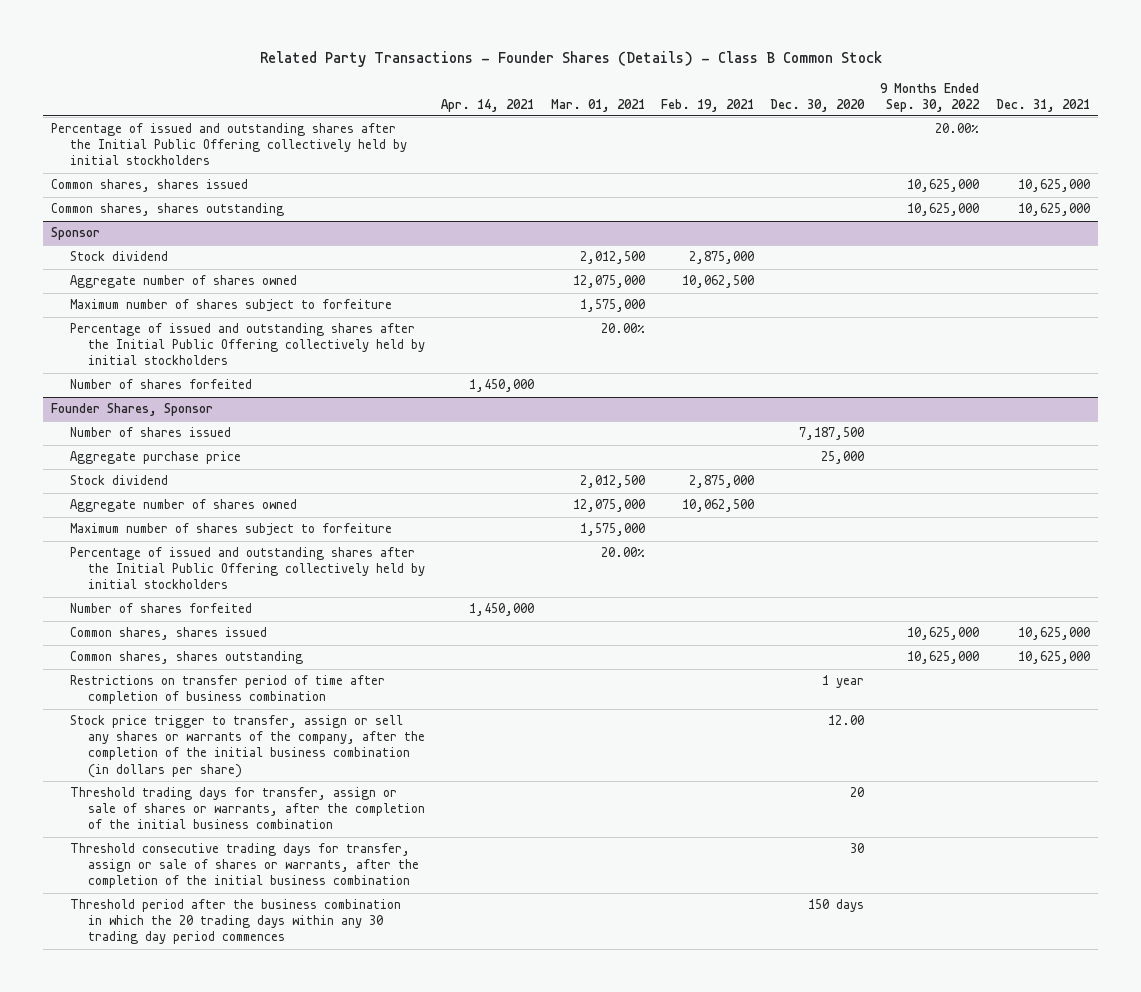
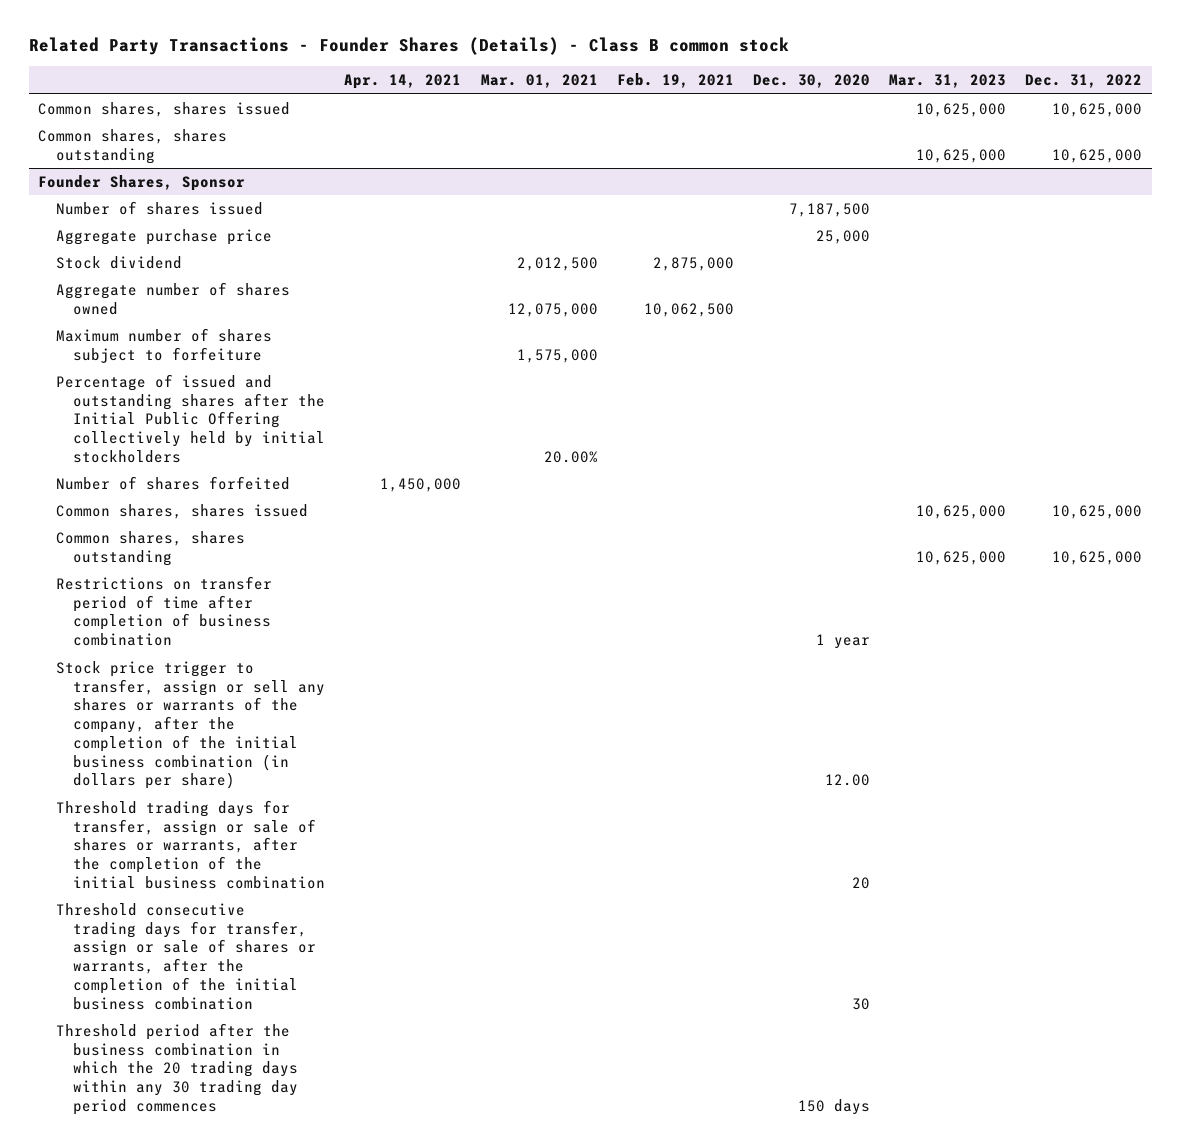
[259,51,882,68] Related Party Transactions - Founder Shares (Details) - Class B Common Stock -> [28,37,789,56] Related Party Transactions - Founder Shares (Details) - Class B common stock
[880,82,981,112] 9 Months Ended Sep. 30, 2022 -> none
[995,98,1090,112] Dec. 31, 2021 -> none
none -> [889,74,1007,89] Mar. 31, 2023
none -> [1025,74,1143,89] Dec. 31, 2022
[51,123,407,166] Percentage of issued and outstanding shares after the Initial Public Offering collectively held by initial stockholders -> none
[51,227,101,241] Sponsor -> none
[69,251,168,262] Stock dividend -> none
[69,275,297,289] Aggregate number of shares owned -> none
[69,299,392,313] Maximum number of shares subject to forfeiture -> none
[69,323,426,366] Percentage of issued and outstanding shares after the Initial Public Offering collectively held by initial stockholders -> none
[69,379,252,390] Number of shares forfeited -> none

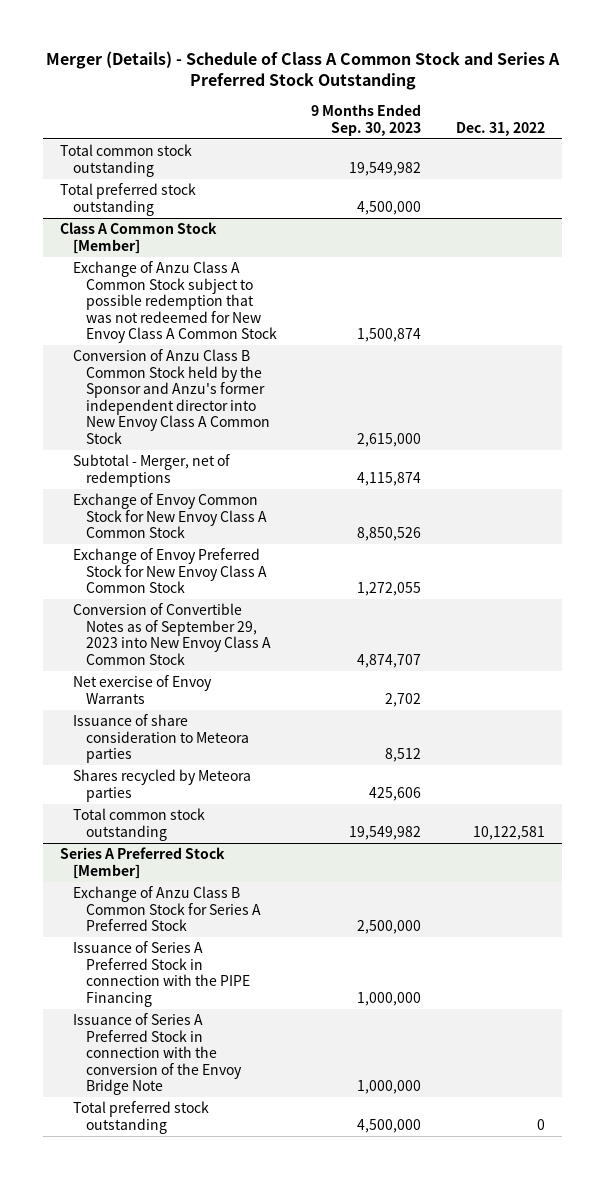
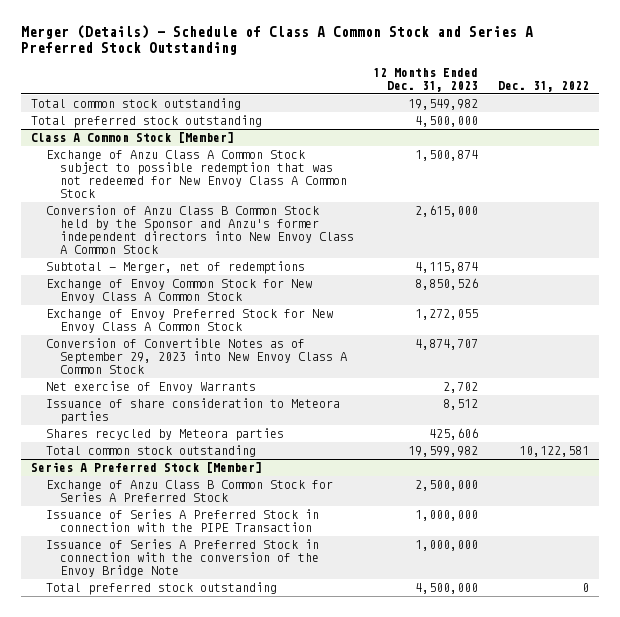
[311,104,422,136] 9 Months Ended Sep. 30, 2023 -> none
none -> [373,67,479,92] 12 Months Ended Dec. 31, 2023
[72,349,270,444] Conversion of Anzu Class B Common Stock held by the Sponsor and Anzu's former independent director into New Envoy Class A Common Stock -> [45,205,354,255] Conversion of Anzu Class B Common Stock held by the Sponsor and Anzu's former independent directors into New Envoy Class A Common Stock
[72,941,250,1007] Issuance of Series A Preferred Stock in connection with the PIPE Financing -> [45,509,319,533] Issuance of Series A Preferred Stock in connection with the PIPE Transaction

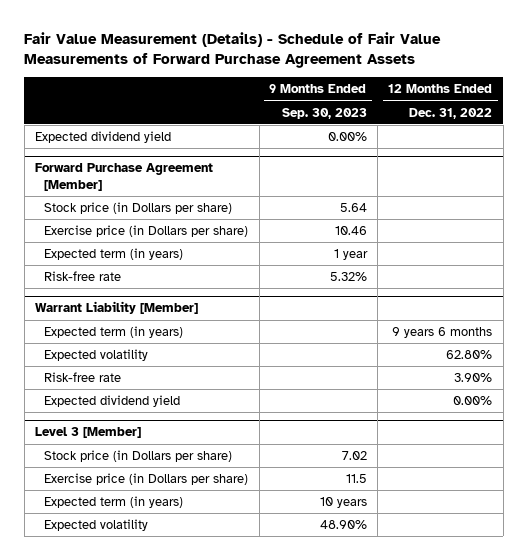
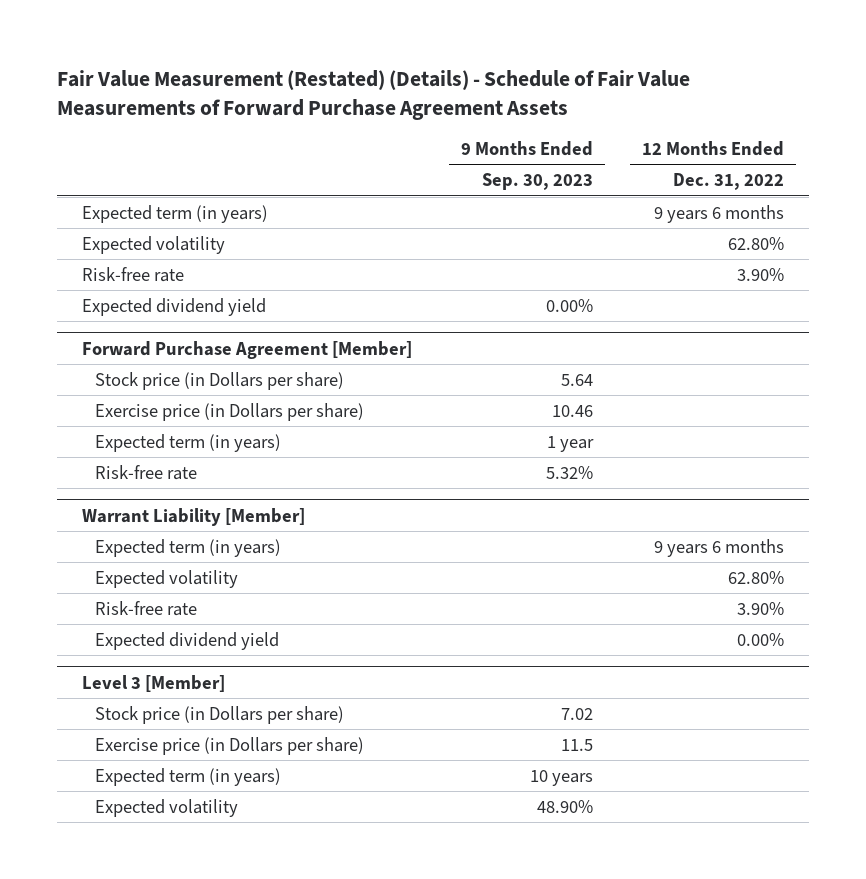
[24,32,442,69] Fair Value Measurement (Details) - Schedule of Fair Value Measurements of Forward Purchase Agreement Assets -> [56,69,690,120] Fair Value Measurement (Restated) (Details) - Schedule of Fair Value Measurements of Forward Purchase Agreement Assets
none -> [81,204,268,223] Expected term (in years)
none -> [81,235,225,254] Expected volatility
none -> [81,266,184,282] Risk-free rate

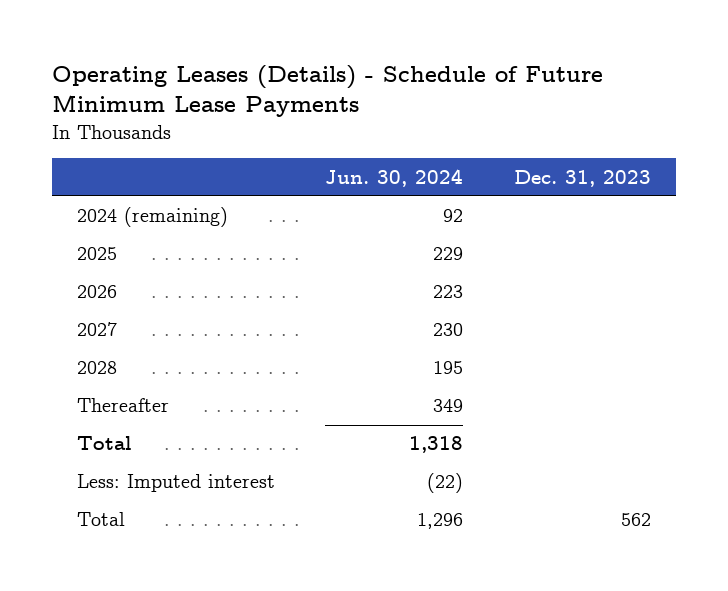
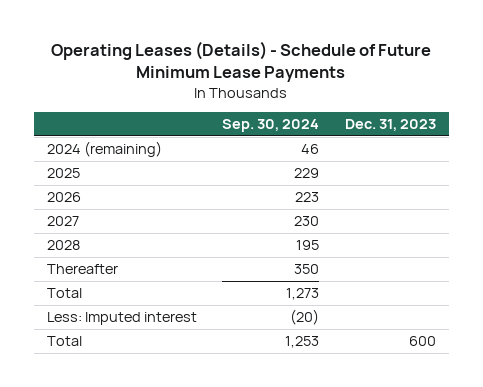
[325,168,464,187] Jun. 30, 2024 -> none
none -> [222,119,320,133] Sep. 30, 2024
[620,513,651,527] 562 -> [409,336,437,347] 600

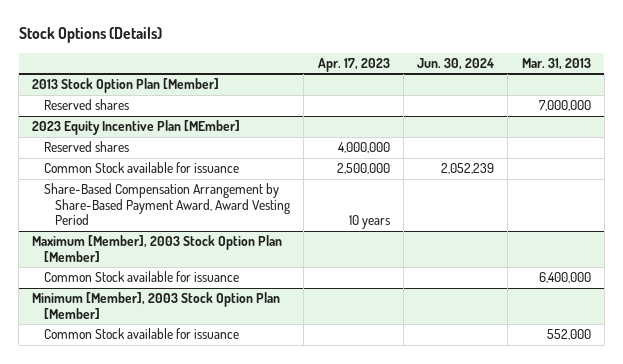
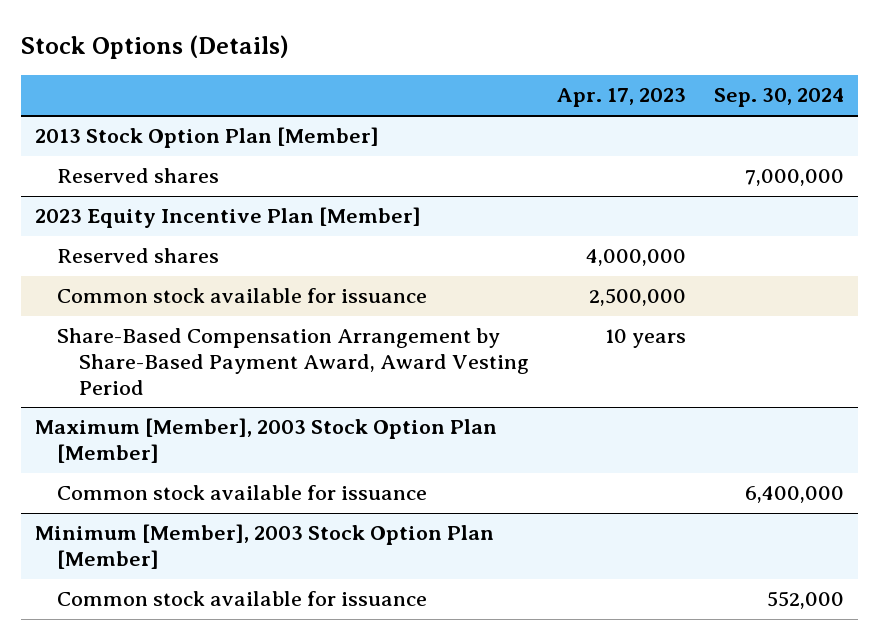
[417,57,495,70] Jun. 30, 2024 -> none
[521,57,591,70] Mar. 31, 2013 -> none
none -> [714,88,845,108] Sep. 30, 2024
[32,120,241,136] 2023 Equity Incentive Plan [MEmber] -> [34,207,421,229] 2023 Equity Incentive Plan [Member]
[43,162,239,174] Common Stock available for issuance -> [57,288,428,304] Common stock available for issuance
[43,271,239,283] Common Stock available for issuance -> [57,485,428,501] Common stock available for issuance
[43,328,239,340] Common Stock available for issuance -> [57,591,428,607] Common stock available for issuance

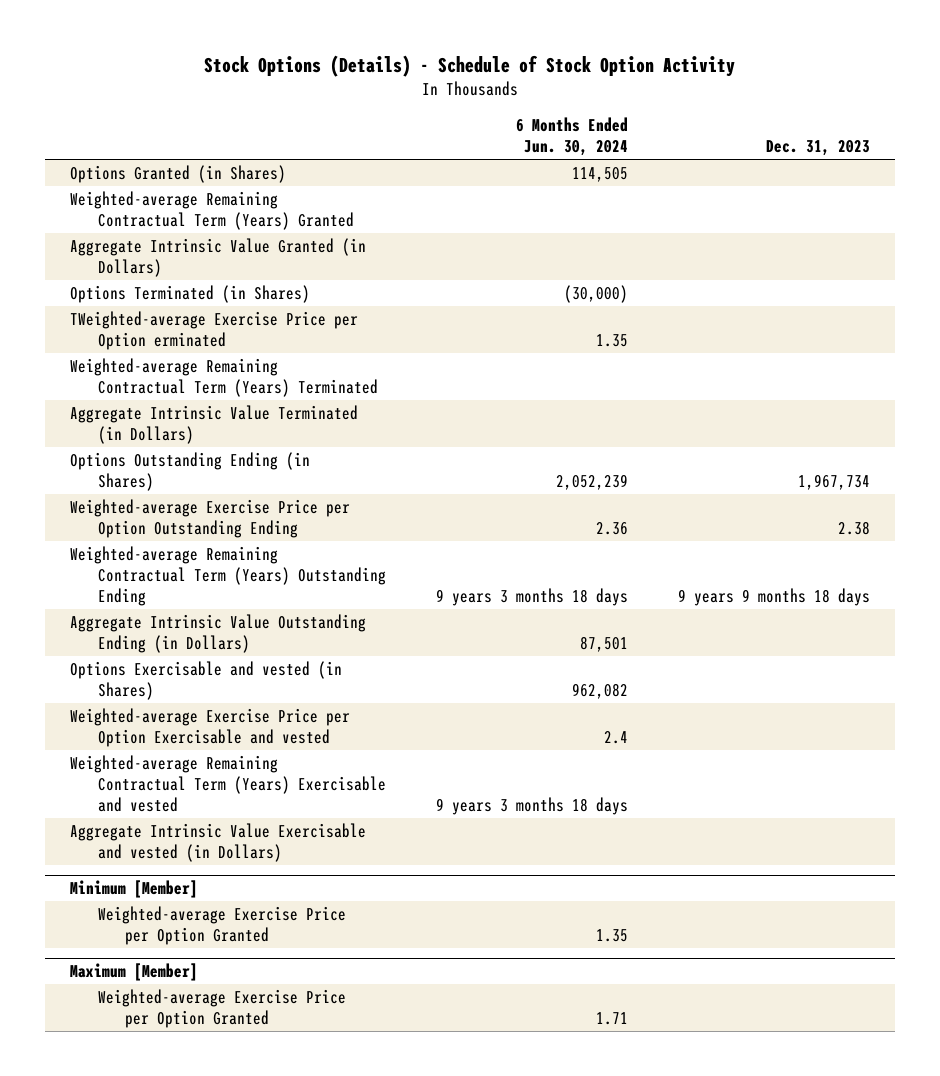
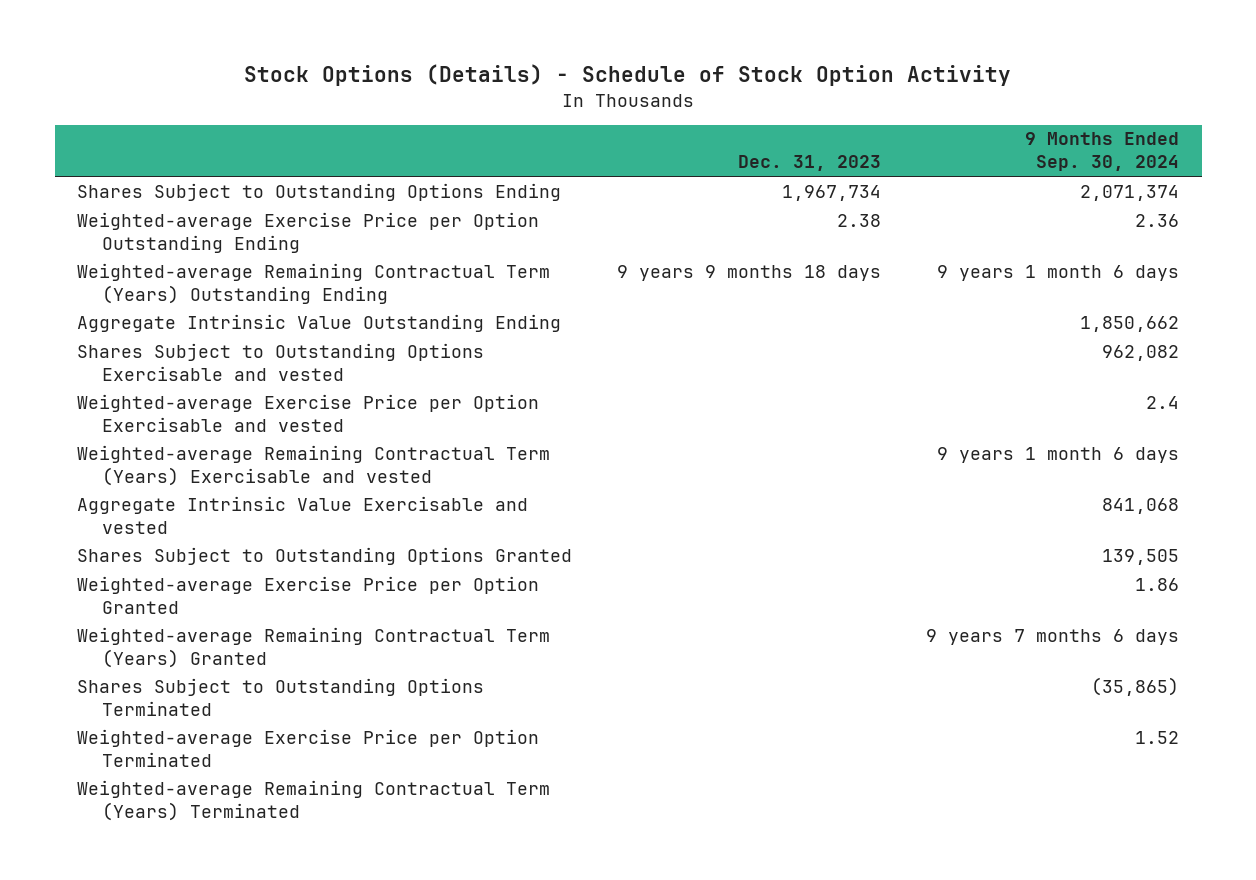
[515,117,628,157] 6 Months Ended Jun. 30, 2024 -> none
none -> [1025,132,1180,172] 9 Months Ended Sep. 30, 2024
[70,164,287,183] Options Granted (in Shares) -> none
[70,237,367,277] Aggregate Intrinsic Value Granted (in Dollars) -> none
[70,284,311,303] Options Terminated (in Shares) -> none
[70,310,359,350] TWeighted-average Exercise Price per Option erminated -> none
[70,404,359,444] Aggregate Intrinsic Value Terminated (in Dollars) -> none
[70,451,311,491] Options Outstanding Ending (in Shares) -> [77,182,562,201] Shares Subject to Outstanding Options Ending
[70,613,367,653] Aggregate Intrinsic Value Outstanding Ending (in Dollars) -> [77,313,562,332] Aggregate Intrinsic Value Outstanding Ending
[70,660,343,700] Options Exercisable and vested (in Shares) -> [77,342,485,381] Shares Subject to Outstanding Options Exercisable and vested
[70,880,199,899] Minimum [Member] -> none
[97,905,346,945] Weighted-average Exercise Price per Option Granted -> none
[70,963,199,982] Maximum [Member] -> none
[97,988,346,1028] Weighted-average Exercise Price per Option Granted -> none
[70,822,367,862] Aggregate Intrinsic Value Exercisable and vested (in Dollars) -> [77,495,529,534] Aggregate Intrinsic Value Exercisable and vested
none -> [77,546,573,565] Shares Subject to Outstanding Options Granted
none -> [77,575,540,614] Weighted-average Exercise Price per Option Granted
[70,190,354,230] Weighted-average Remaining Contractual Term (Years) Granted -> [77,626,551,668] Weighted-average Remaining Contractual Term (Years) Granted
none -> [77,677,485,716] Shares Subject to Outstanding Options Terminated
none -> [77,728,540,767] Weighted-average Exercise Price per Option Terminated
[70,357,378,397] Weighted-average Remaining Contractual Term (Years) Terminated -> [77,779,551,821] Weighted-average Remaining Contractual Term (Years) Terminated

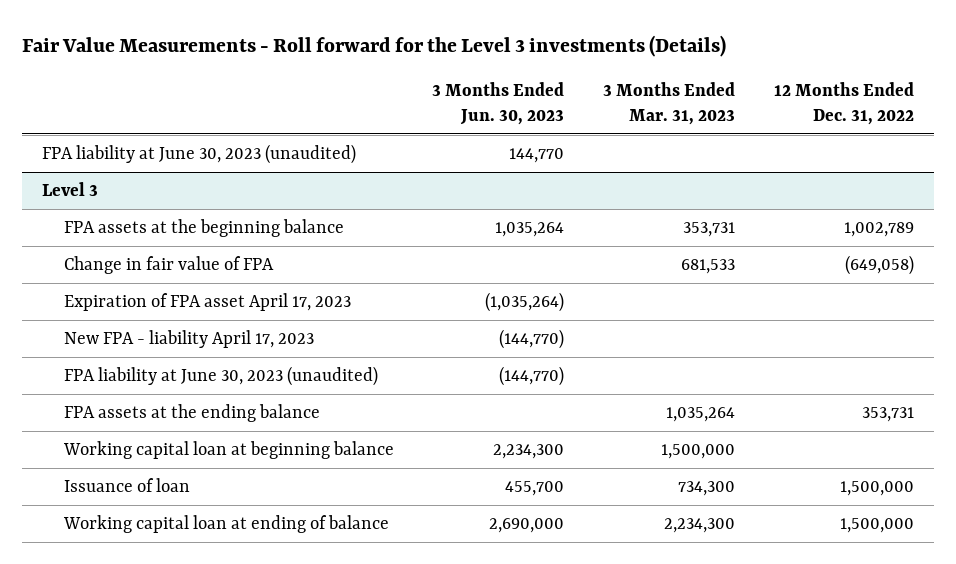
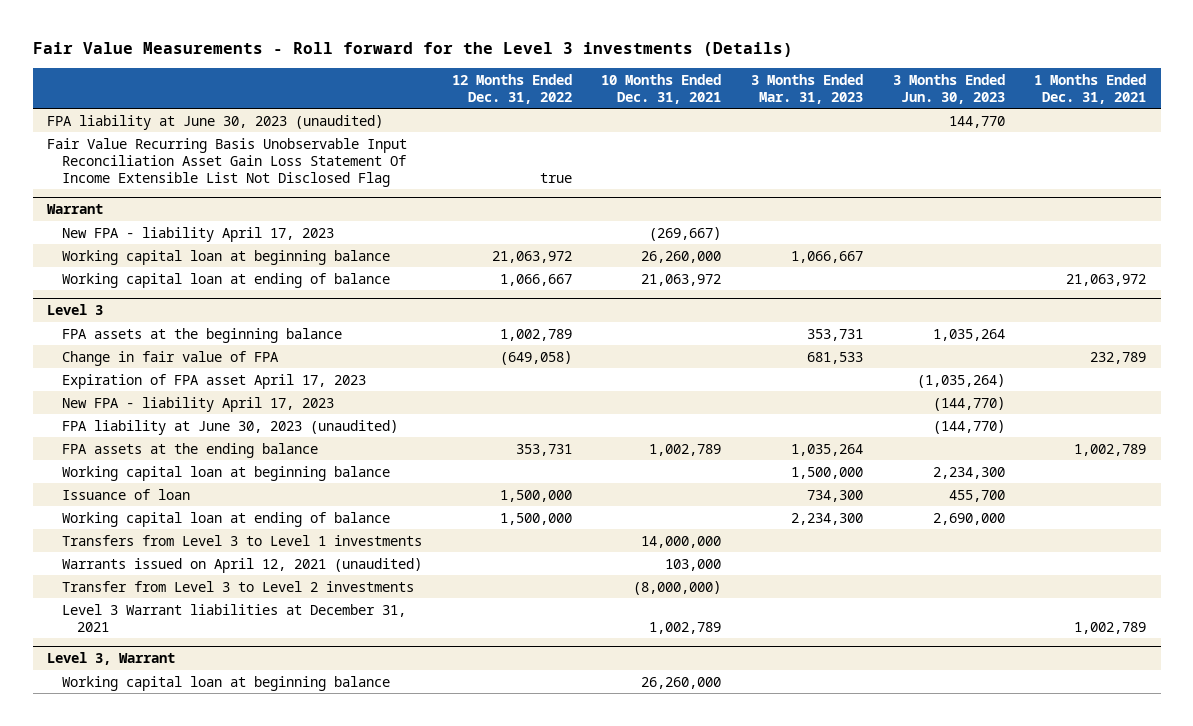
none -> [601,73,722,104] 10 Months Ended Dec. 31, 2021
none -> [1034,73,1147,104] 1 Months Ended Dec. 31, 2021
none -> [47,137,408,188] Fair Value Recurring Basis Unobservable Input Reconciliation Asset Gain Loss Statement Of Income Extensible List Not Disclosed Flag
none -> [47,204,104,215] Warrant
none -> [62,226,335,242] New FPA - liability April 17, 2023
none -> [62,249,391,265] Working capital loan at beginning balance
none -> [62,272,391,288] Working capital loan at ending of balance
none -> [62,534,423,546] Transfers from Level 3 to Level 1 investments
none -> [62,557,423,573] Warrants issued on April 12, 2021 (unaudited)
none -> [62,580,415,592] Transfer from Level 3 to Level 2 investments
none -> [62,603,407,632] Level 3 Warrant liabilities at December 31, 2021
none -> [47,652,176,666] Level 3, Warrant
none -> [62,675,391,691] Working capital loan at beginning balance

